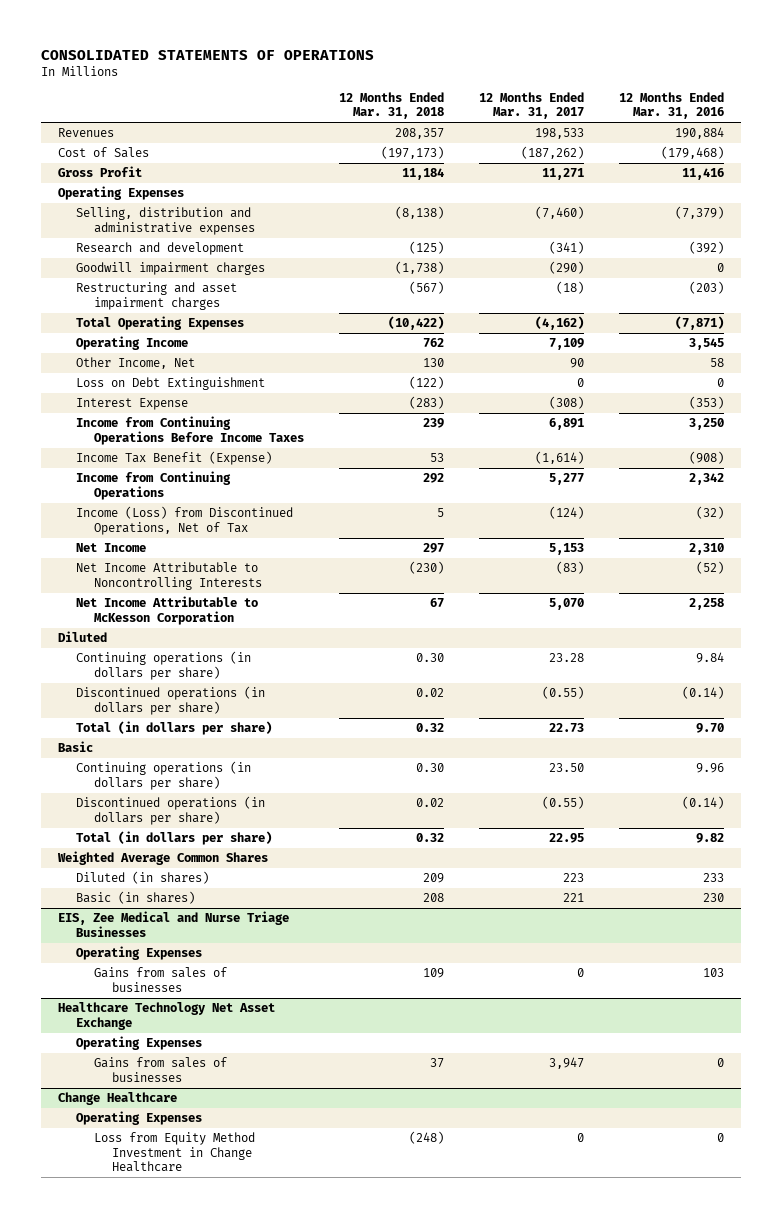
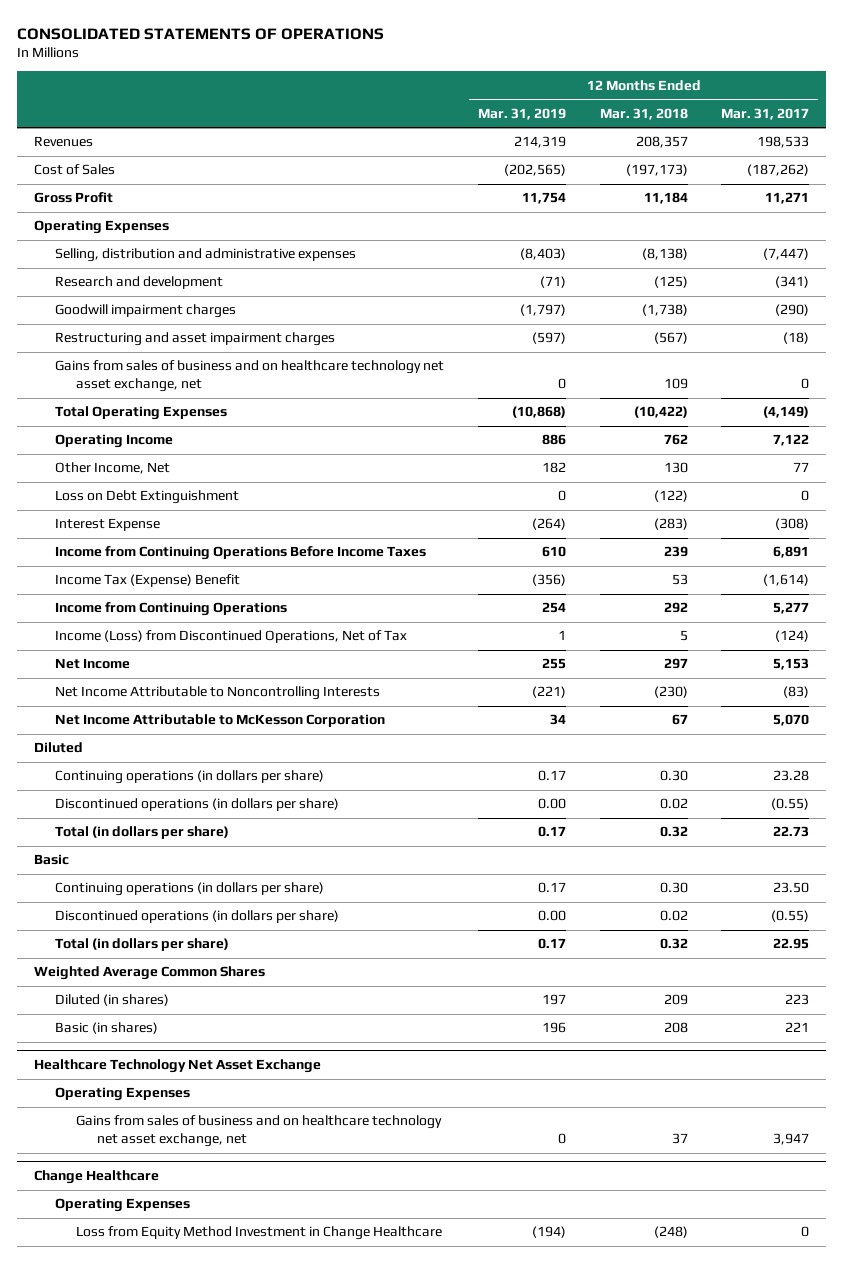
[618,92,724,120] 12 Months Ended Mar. 31, 2016 -> none
none -> [477,107,566,120] Mar. 31, 2019
[534,206,584,220] (7,460) -> [763,248,810,261] (7,447)
none -> [54,360,444,393] Gains from sales of business and on healthcare technology net asset exchange, net
[534,316,584,331] (4,162) -> [763,406,810,419] (4,149)
[548,338,584,351] 7,109 -> [773,434,810,447] 7,122
[569,358,584,369] 90 -> [793,462,810,473] 77
[76,451,273,466] Income Tax Benefit (Expense) -> [54,574,240,588] Income Tax (Expense) Benefit
[58,911,290,937] EIS, Zee Medical and Nurse Triage Businesses -> none
[76,946,203,961] Operating Expenses -> none
[94,967,228,992] Gains from sales of businesses -> none
[94,1057,228,1082] Gains from sales of businesses -> [75,1115,442,1148] Gains from sales of business and on healthcare technology net asset exchange, net

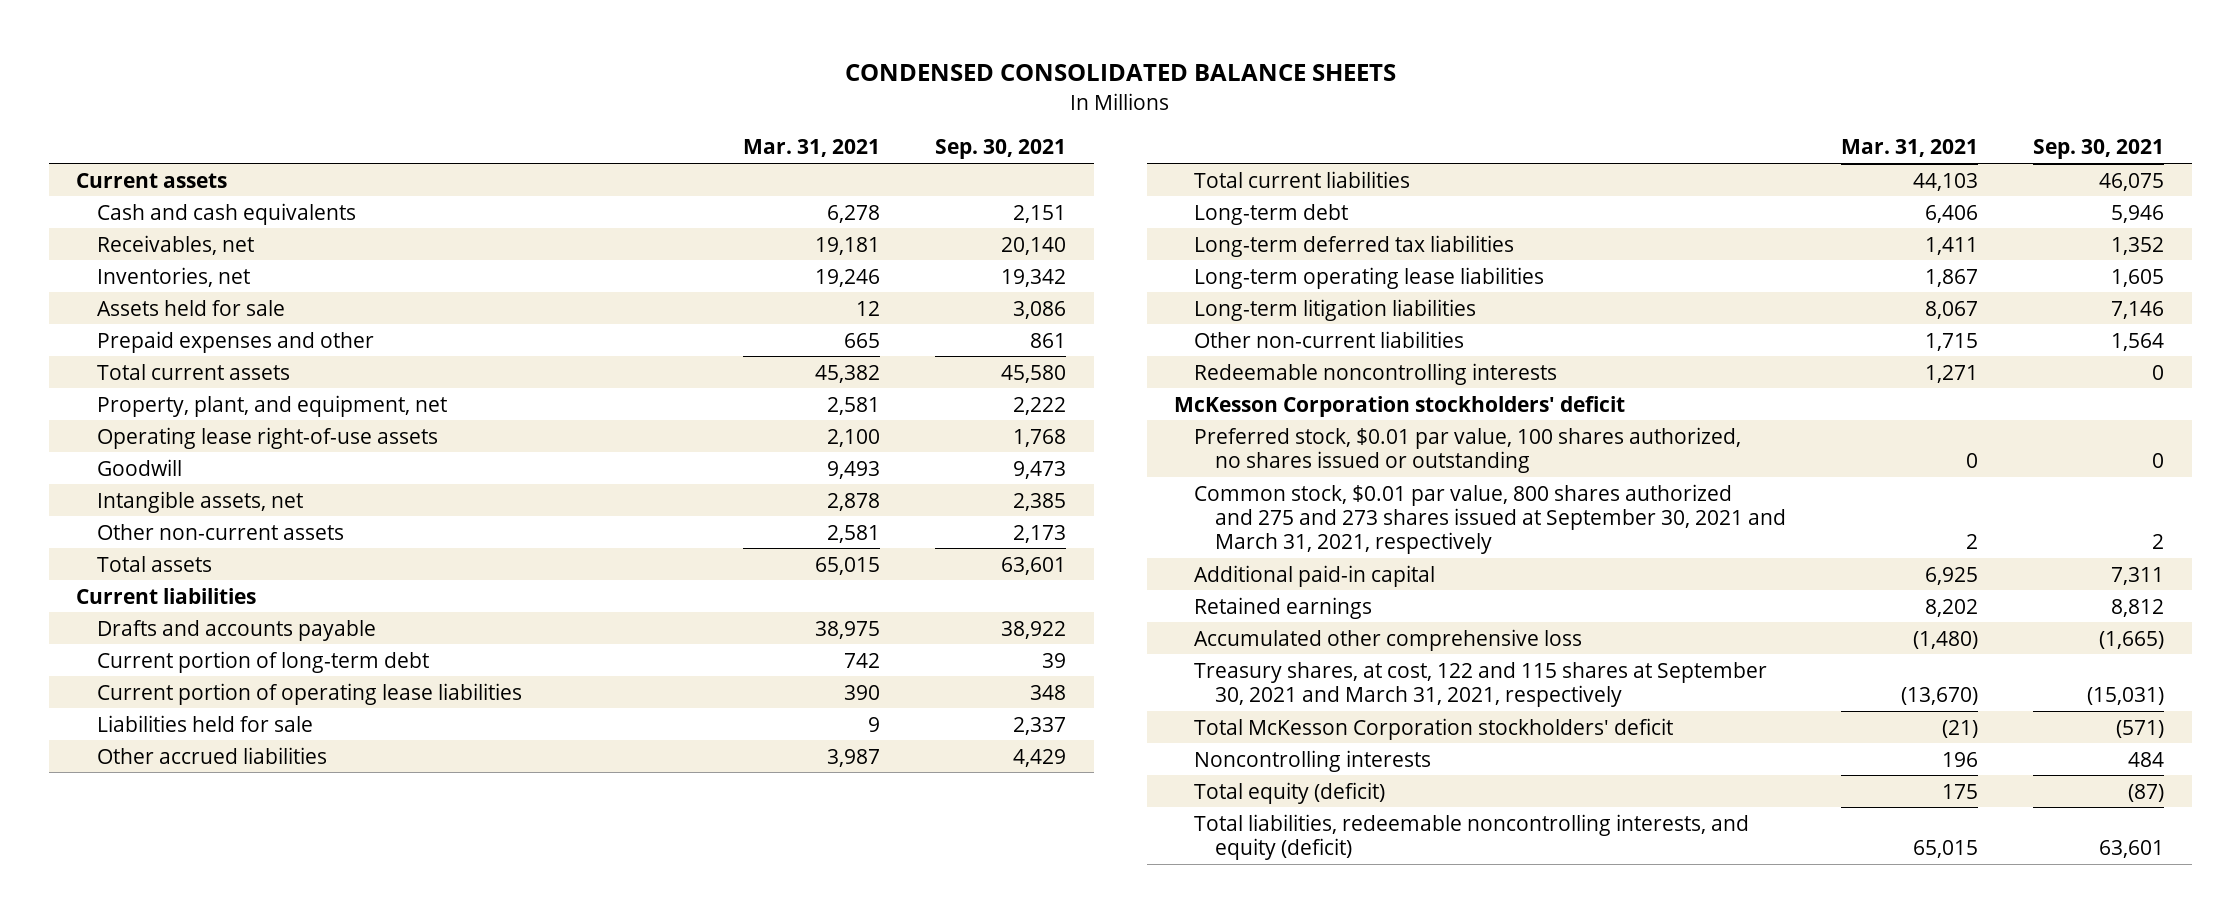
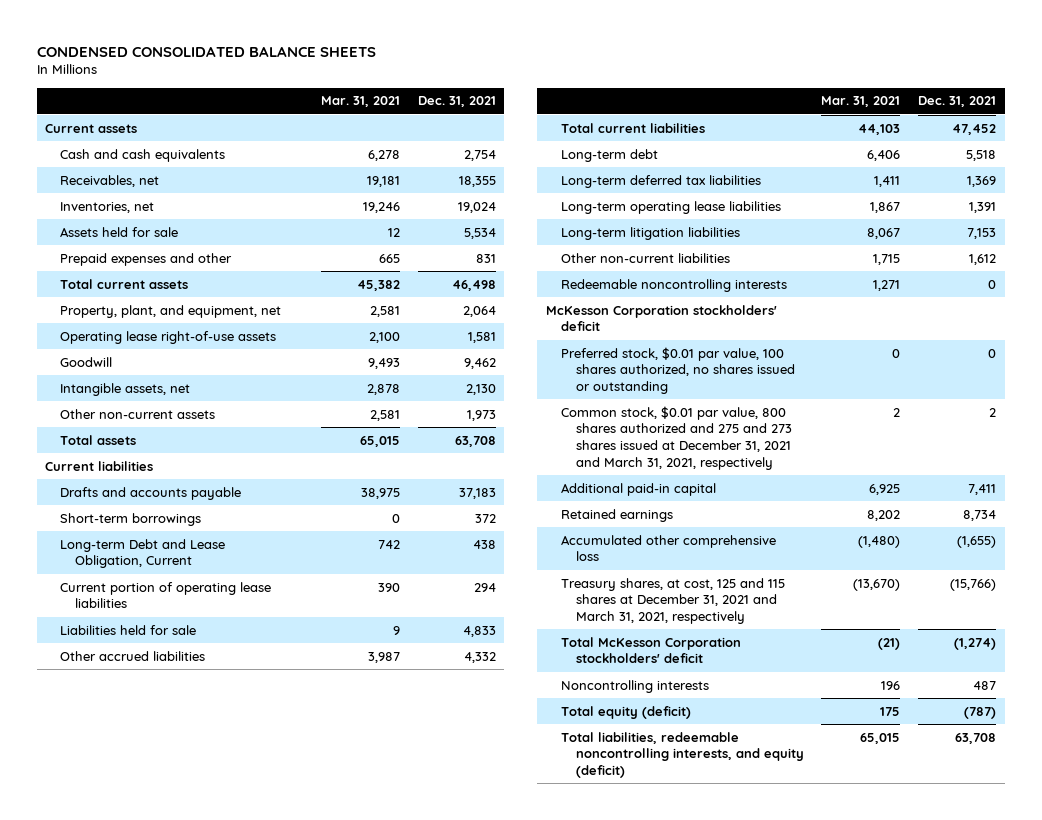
[935,139,1067,160] Sep. 30, 2021 -> none
none -> [417,96,496,108] Dec. 31, 2021
none -> [60,512,202,526] Short-term borrowings
[96,650,429,673] Current portion of long-term debt -> [60,538,226,569] Long-term Debt and Lease Obligation, Current
[1194,483,1786,555] Common stock, $0.01 par value, 800 shares authorized and 275 and 273 shares issued at September 30, 2021 and March 31, 2021, respectively -> [560,405,792,470] Common stock, $0.01 par value, 800 shares authorized and 275 and 273 shares issued at December 31, 2021 and March 31, 2021, respectively
[1194,661,1768,708] Treasury shares, at cost, 122 and 115 shares at September 30, 2021 and March 31, 2021, respectively -> [560,577,785,624] Treasury shares, at cost, 125 and 115 shares at December 31, 2021 and March 31, 2021, respectively

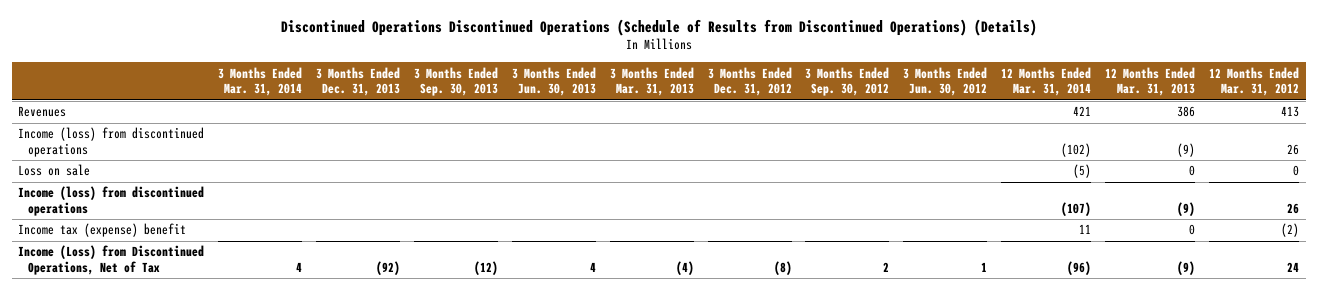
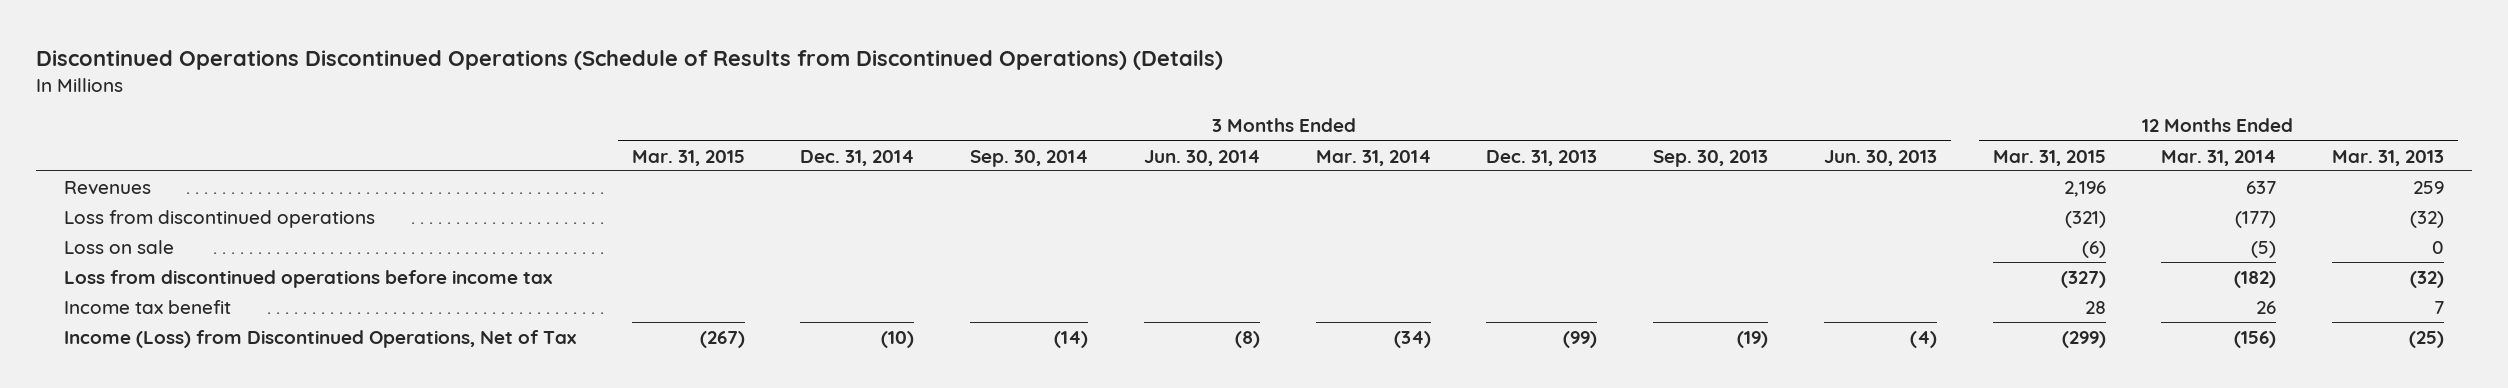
[609,66,694,97] 3 Months Ended Mar. 31, 2013 -> none
[707,66,792,97] 3 Months Ended Dec. 31, 2012 -> none
[805,66,890,97] 3 Months Ended Sep. 30, 2012 -> none
[903,66,988,97] 3 Months Ended Jun. 30, 2012 -> none
[1208,66,1299,97] 12 Months Ended Mar. 31, 2012 -> none
none -> [631,149,745,166] Mar. 31, 2015
none -> [800,149,915,166] Dec. 31, 2014
none -> [970,149,1089,167] Sep. 30, 2014
none -> [1143,149,1260,166] Jun. 30, 2014
none -> [1992,149,2106,166] Mar. 31, 2015
[1073,106,1092,117] 421 -> [2246,180,2277,194] 637
[1176,106,1195,118] 386 -> [2413,180,2445,194] 259
[18,127,205,157] Income (loss) from discontinued operations -> [63,209,375,228] Loss from discontinued operations
[1061,142,1092,157] (102) -> [2235,210,2277,228] (177)
[1176,142,1195,157] (9) -> [2410,210,2445,228] (32)
[18,186,205,216] Income (loss) from discontinued operations -> [63,269,552,288] Loss from discontinued operations before income tax
[1061,201,1092,216] (107) -> [2234,270,2277,288] (182)
[1176,201,1195,216] (9) -> [2410,270,2445,288] (32)
[18,223,187,238] Income tax (expense) benefit -> [63,299,231,314] Income tax benefit
[1079,224,1092,235] 11 -> [2256,300,2277,314] 26
[1188,224,1195,236] 0 -> [2434,300,2445,314] 7
[296,261,303,272] 4 -> [1393,330,1431,348] (34)
[376,260,401,275] (92) -> [1563,330,1598,348] (99)
[474,260,499,275] (12) -> [1737,330,1769,348] (19)
[589,261,596,272] 4 -> [1909,330,1937,348] (4)
[1067,260,1092,275] (96) -> [2234,330,2277,348] (156)
[1176,260,1195,275] (9) -> [2409,330,2445,348] (25)

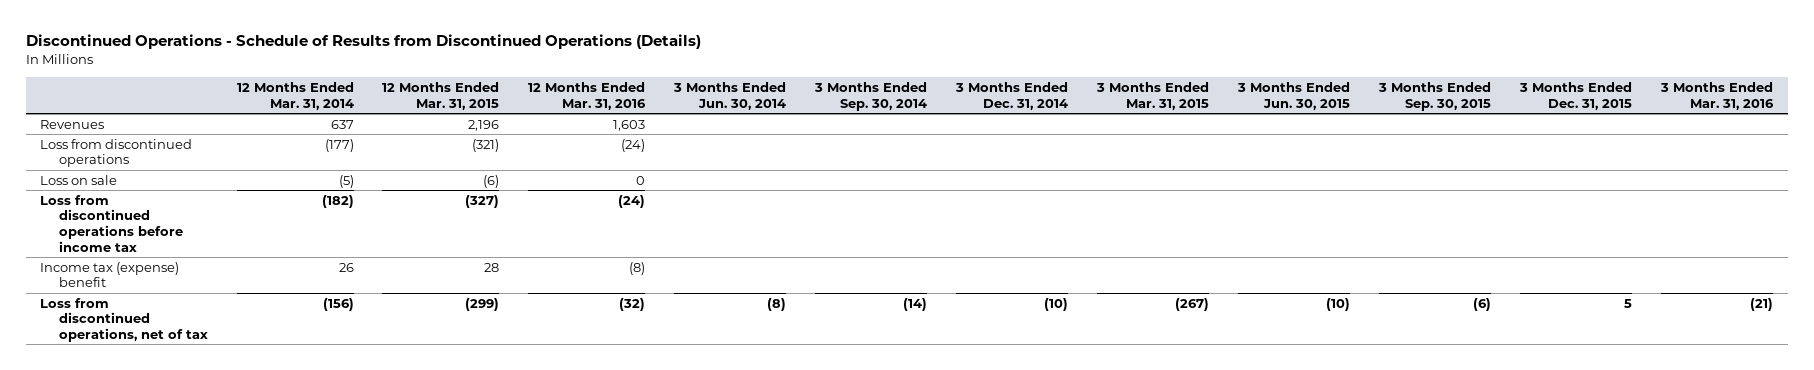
[36,49,1224,70] Discontinued Operations Discontinued Operations (Schedule of Results from Discontinued Operations) (Details) -> [25,34,701,50] Discontinued Operations - Schedule of Results from Discontinued Operations (Details)
[1315,149,1431,166] Mar. 31, 2014 -> none
[1486,149,1598,166] Dec. 31, 2013 -> none
[1653,149,1769,167] Sep. 30, 2013 -> none
[1823,149,1937,166] Jun. 30, 2013 -> none
[2332,149,2445,166] Mar. 31, 2013 -> none
none -> [528,82,647,110] 12 Months Ended Mar. 31, 2016
none -> [1237,82,1351,110] 3 Months Ended Jun. 30, 2015
none -> [1378,82,1492,111] 3 Months Ended Sep. 30, 2015
none -> [1519,82,1633,110] 3 Months Ended Dec. 31, 2015
none -> [1660,82,1775,110] 3 Months Ended Mar. 31, 2016
[63,299,231,314] Income tax benefit -> [40,261,180,288] Income tax (expense) benefit
[63,329,576,348] Income (Loss) from Discontinued Operations, Net of Tax -> [40,297,208,343] Loss from discontinued operations, net of tax

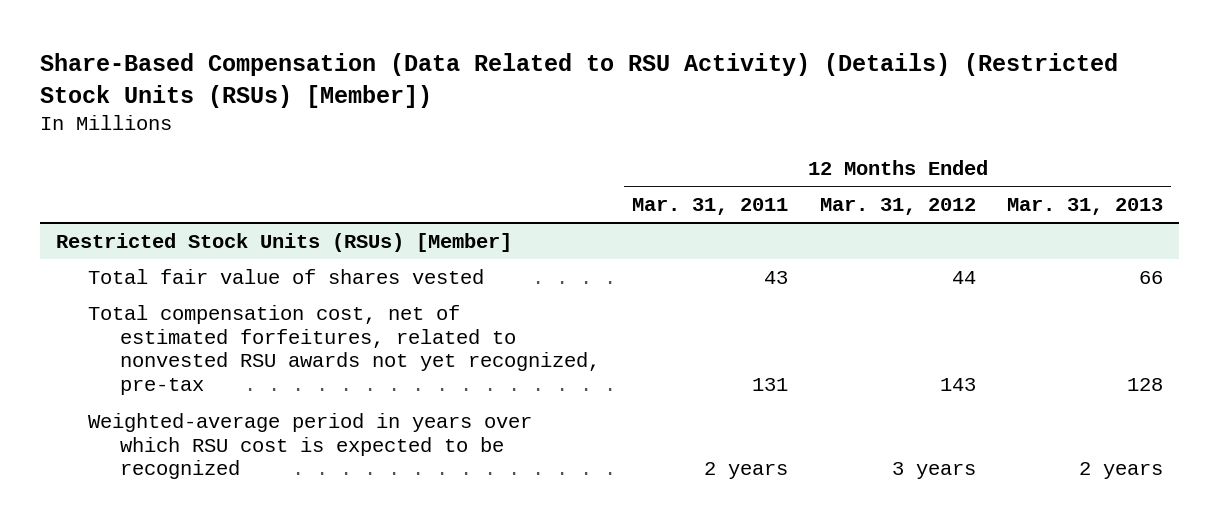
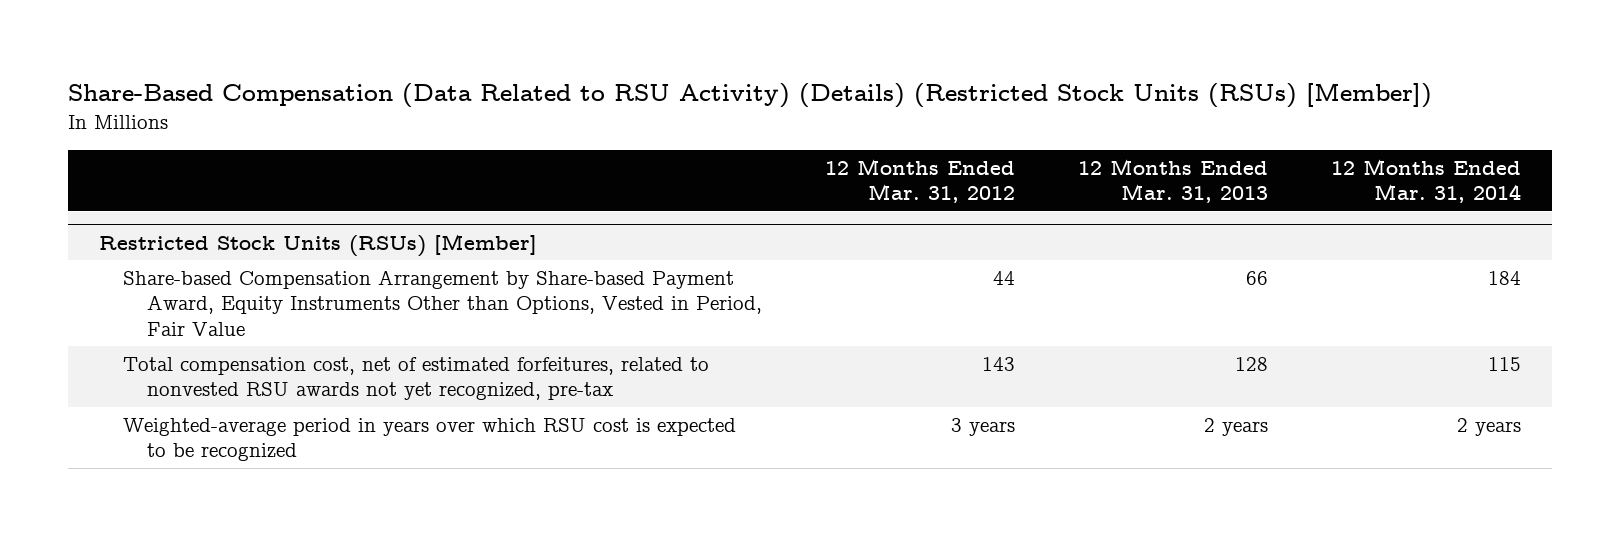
[632,198,789,216] Mar. 31, 2011 -> none
none -> [1330,159,1521,204] 12 Months Ended Mar. 31, 2014
[87,268,484,284] Total fair value of shares vested -> [123,270,762,336] Share-based Compensation Arrangement by Share-based Payment Award, Equity Instruments Other than Options, Vested in Period, Fair Value

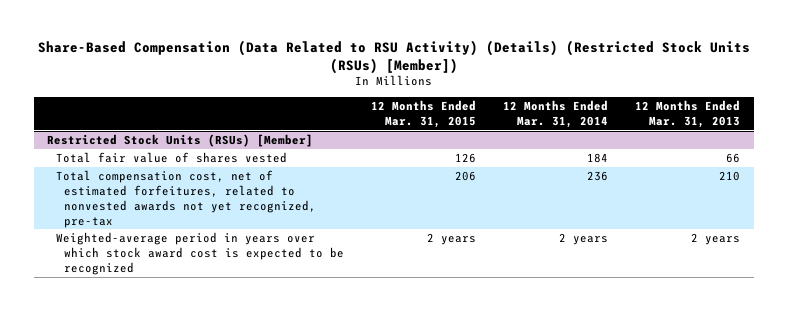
[824,159,1015,204] 12 Months Ended Mar. 31, 2012 -> none
none -> [371,100,477,128] 12 Months Ended Mar. 31, 2015
[123,270,762,336] Share-based Compensation Arrangement by Share-based Payment Award, Equity Instruments Other than Options, Vested in Period, Fair Value -> [55,152,287,164] Total fair value of shares vested
[123,357,710,401] Total compensation cost, net of estimated forfeitures, related to nonvested RSU awards not yet recognized, pre-tax -> [55,170,317,228] Total compensation cost, net of estimated forfeitures, related to nonvested awards not yet recognized, pre-tax
[1234,357,1268,372] 128 -> [719,171,741,182] 210
[1487,357,1521,372] 115 -> [587,171,609,182] 236
[123,418,737,462] Weighted-average period in years over which RSU cost is expected to be recognized -> [55,232,345,275] Weighted-average period in years over which stock award cost is expected to be recognized

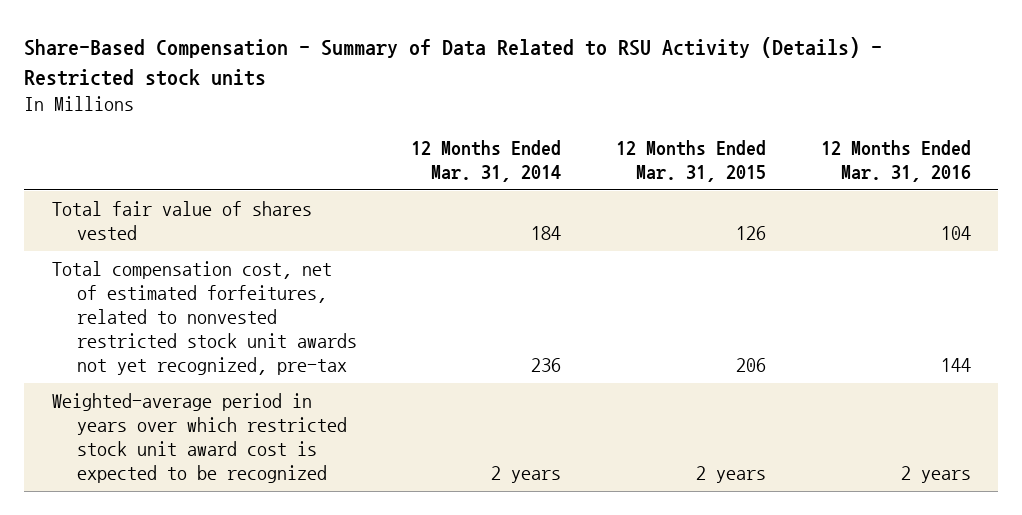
[37,39,750,74] Share-Based Compensation (Data Related to RSU Activity) (Details) (Restricted Stock Units (RSUs) [Member]) -> [24,37,883,87] Share-Based Compensation - Summary of Data Related to RSU Activity (Details) - Restricted stock units
[635,100,741,128] 12 Months Ended Mar. 31, 2013 -> none
none -> [820,139,971,182] 12 Months Ended Mar. 31, 2016
[47,134,314,148] Restricted Stock Units (RSUs) [Member] -> none
[55,170,317,228] Total compensation cost, net of estimated forfeitures, related to nonvested awards not yet recognized, pre-tax -> [51,261,357,375] Total compensation cost, net of estimated forfeitures, related to nonvested restricted stock unit awards not yet recognized, pre-tax
[55,232,345,275] Weighted-average period in years over which stock award cost is expected to be recognized -> [51,393,347,483] Weighted-average period in years over which restricted stock unit award cost is expected to be recognized

